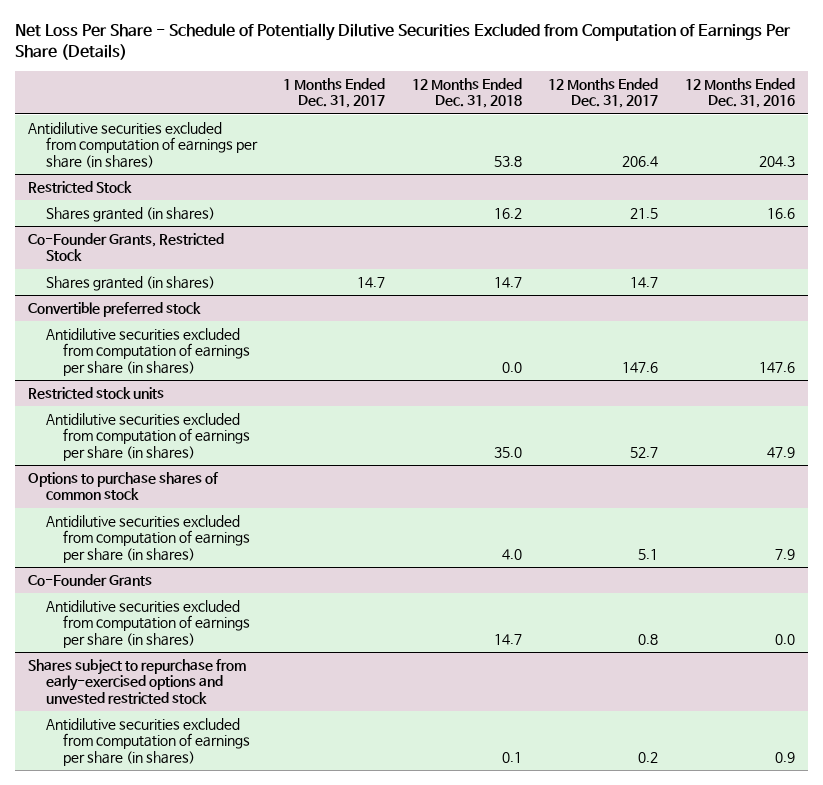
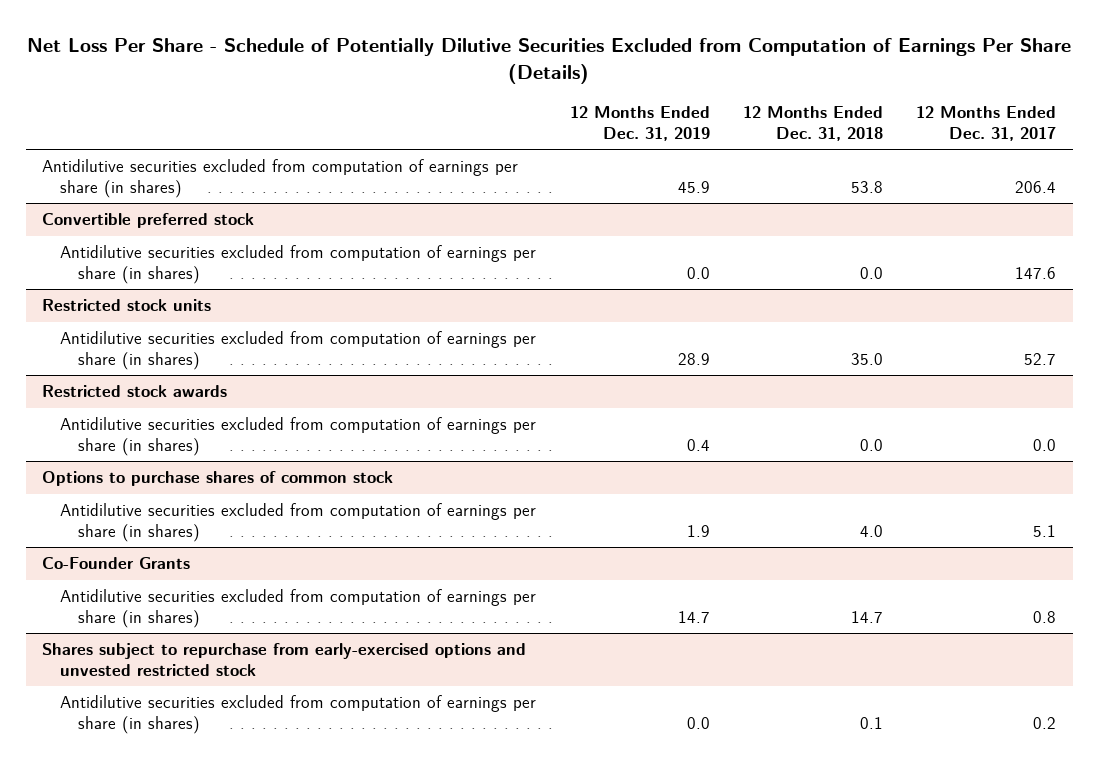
[283,78,386,109] 1 Months Ended Dec. 31, 2017 -> none
[684,78,795,109] 12 Months Ended Dec. 31, 2016 -> none
none -> [569,106,710,141] 12 Months Ended Dec. 31, 2019
[28,181,133,194] Restricted Stock -> none
[45,207,215,223] Shares granted (in shares) -> none
[28,233,225,262] Co-Founder Grants, Restricted Stock -> none
[45,276,215,292] Shares granted (in shares) -> none
none -> [42,385,228,398] Restricted stock awards
none -> [60,417,537,456] Antidilutive securities excluded from computation of earnings per share (in shares)

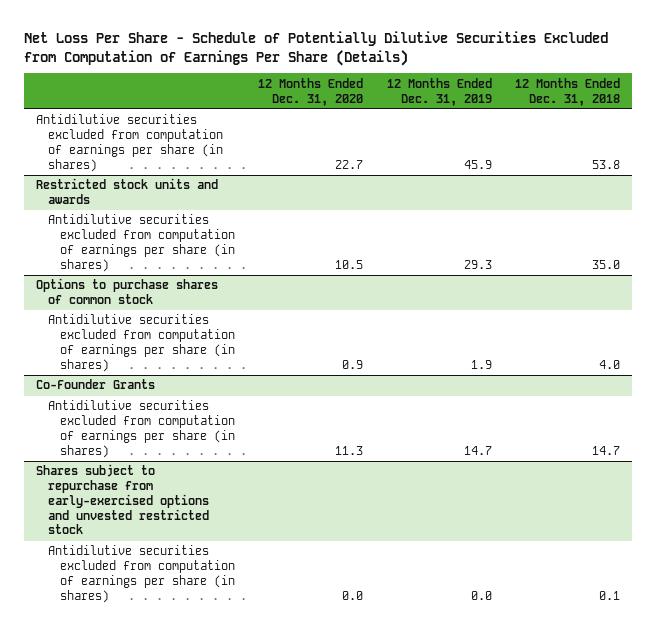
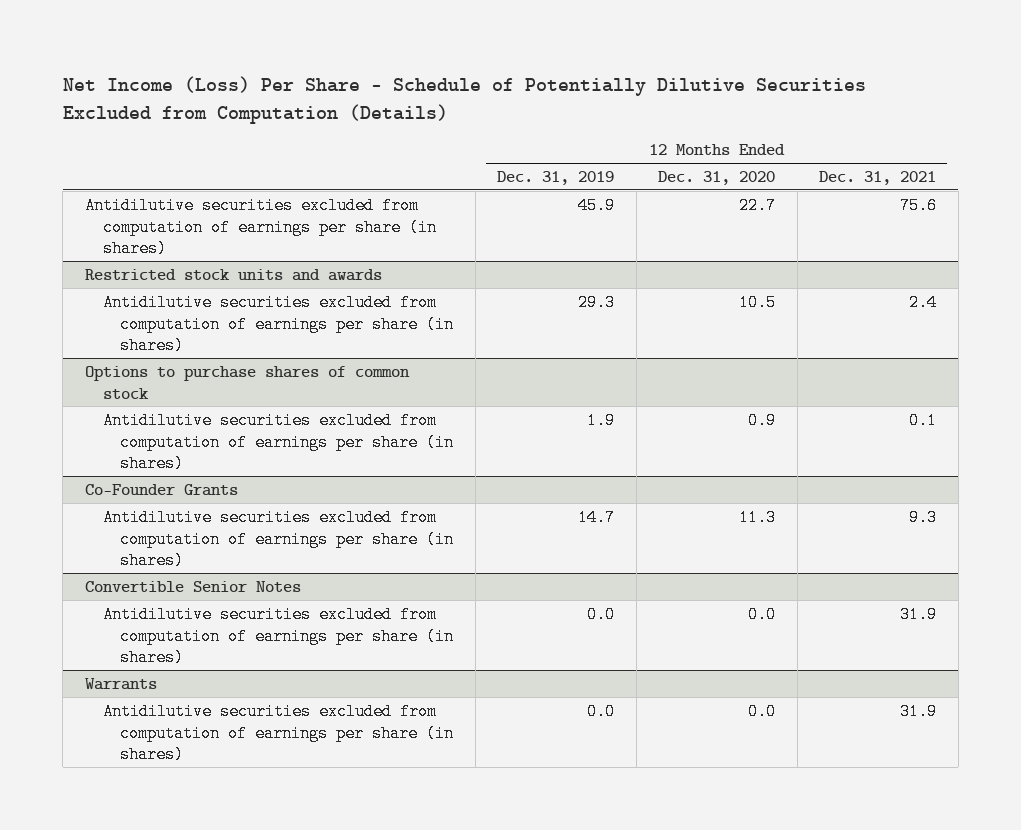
[24,30,609,66] Net Loss Per Share - Schedule of Potentially Dilutive Securities Excluded from Computation of Earnings Per Share (Details) -> [62,75,866,124] Net Income (Loss) Per Share - Schedule of Potentially Dilutive Securities Excluded from Computation (Details)
[515,77,621,106] 12 Months Ended Dec. 31, 2018 -> none
none -> [819,171,937,186] Dec. 31, 2021
[36,464,210,535] Shares subject to repurchase from early-exercised options and unvested restricted stock -> none
none -> [84,580,301,592] Convertible Senior Notes
none -> [84,677,157,690] Warrants
none -> [102,702,455,764] Antidilutive securities excluded from computation of earnings per share (in shares)

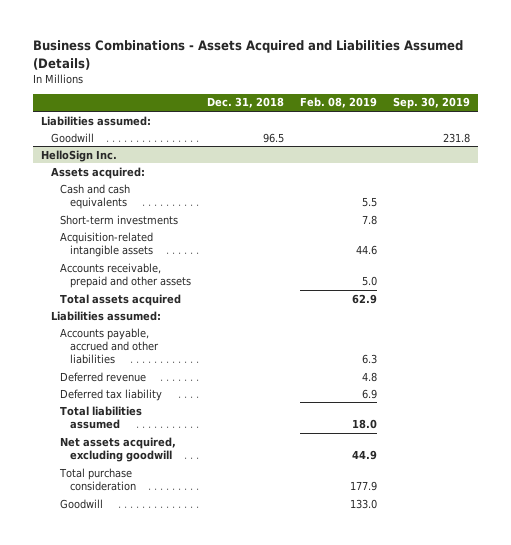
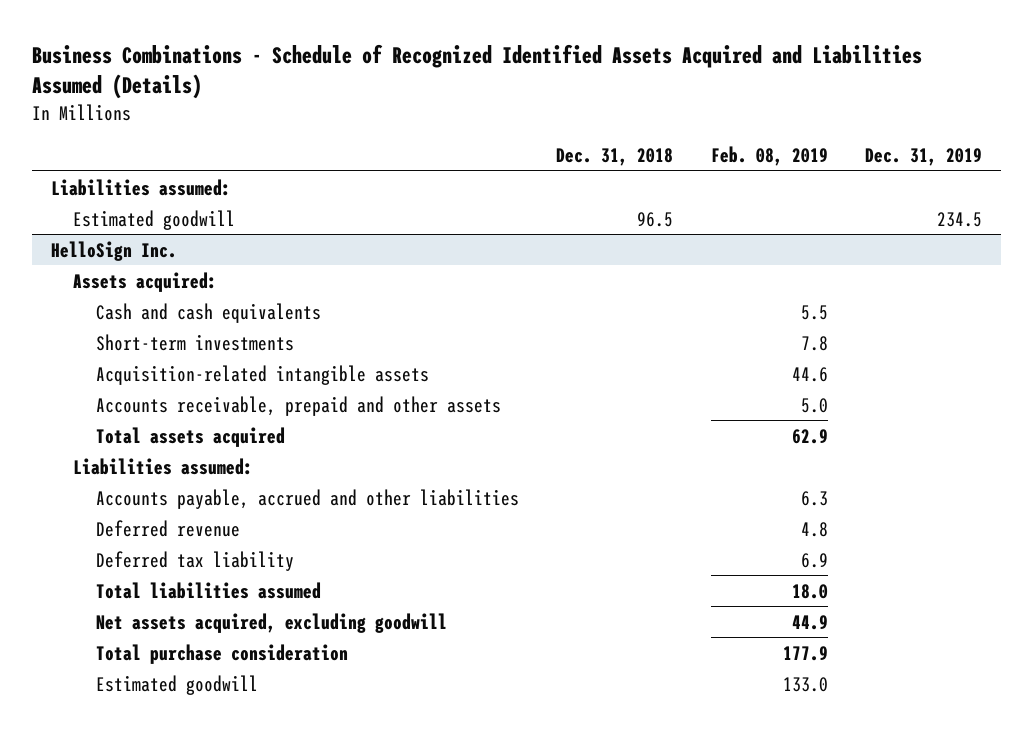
[33,40,464,70] Business Combinations - Assets Acquired and Liabilities Assumed (Details) -> [32,43,923,100] Business Combinations - Schedule of Recognized Identified Assets Acquired and Liabilities Assumed (Details)
[392,97,470,110] Sep. 30, 2019 -> none
none -> [865,147,983,166] Dec. 31, 2019
[50,132,94,143] Goodwill -> [73,209,236,230] Estimated goodwill
[60,498,104,509] Goodwill -> [95,674,258,695] Estimated goodwill

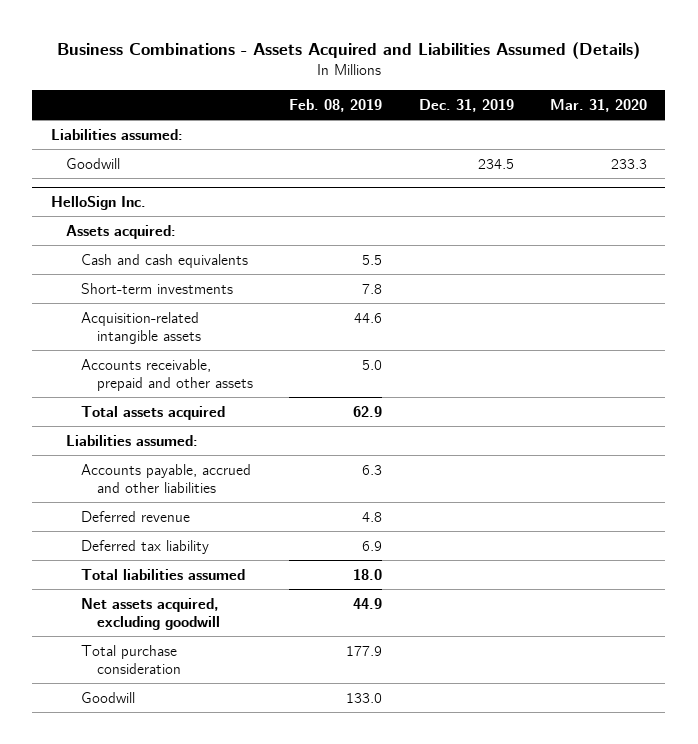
[32,43,923,100] Business Combinations - Schedule of Recognized Identified Assets Acquired and Liabilities Assumed (Details) -> [56,42,640,60] Business Combinations - Assets Acquired and Liabilities Assumed (Details)
[556,147,674,166] Dec. 31, 2018 -> none
none -> [550,98,648,112] Mar. 31, 2020
[73,209,236,230] Estimated goodwill -> [65,157,120,169] Goodwill
[95,674,258,695] Estimated goodwill -> [81,691,136,703] Goodwill

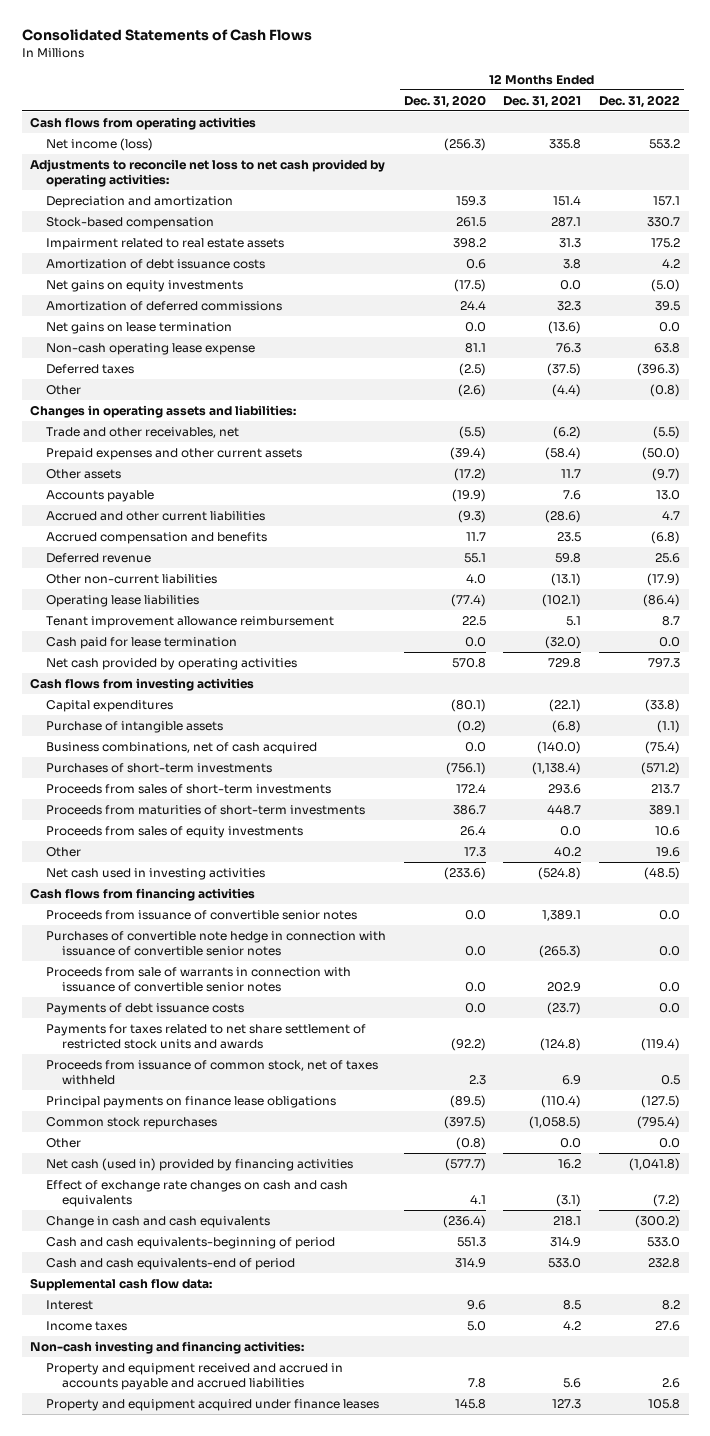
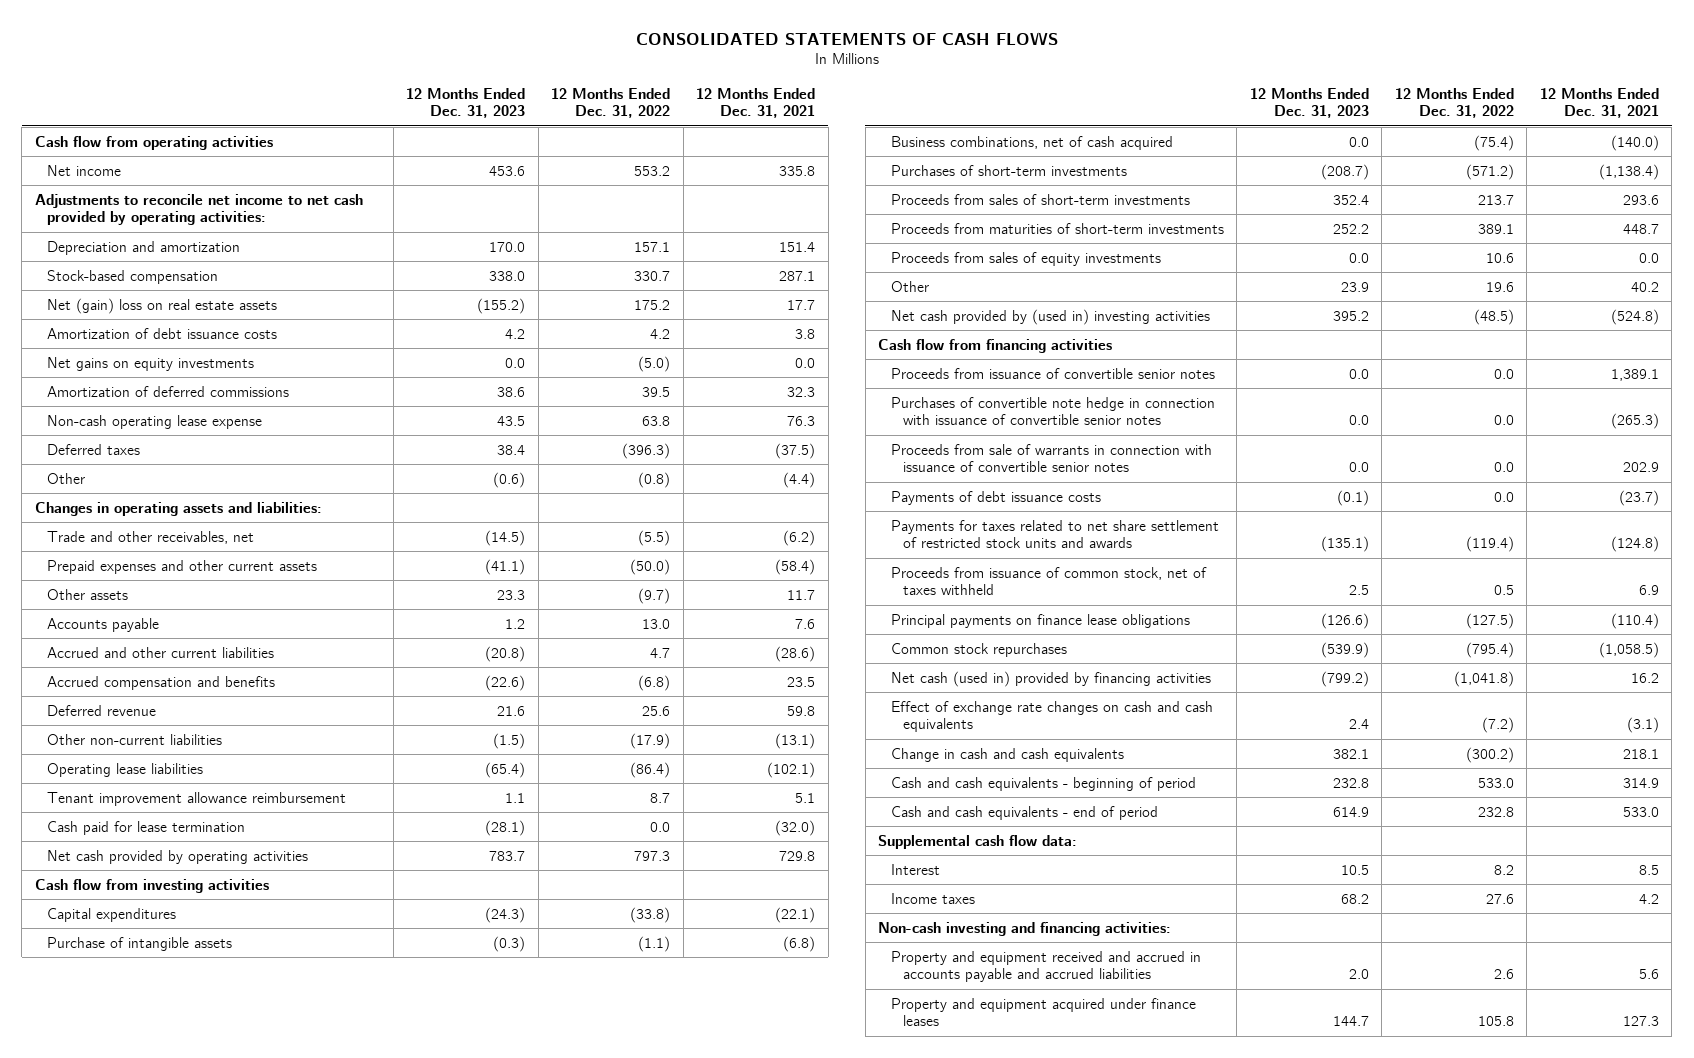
[21,29,312,42] Consolidated Statements of Cash Flows -> [635,31,1058,45] CONSOLIDATED STATEMENTS OF CASH FLOWS
[403,94,486,108] Dec. 31, 2020 -> none
none -> [406,87,526,119] 12 Months Ended Dec. 31, 2023
[30,116,257,130] Cash flows from operating activities -> [34,135,273,150] Cash flow from operating activities
[46,137,154,151] Net income (loss) -> [47,164,122,176] Net income
[30,158,386,188] Adjustments to reconcile net loss to net cash provided by operating activities: -> [34,193,363,226] Adjustments to reconcile net income to net cash provided by operating activities:
[46,237,285,250] Impairment related to real estate assets -> none
none -> [47,297,278,314] Net (gain) loss on real estate assets
[46,321,233,334] Net gains on lease termination -> none
[30,677,255,691] Cash flows from investing activities -> [34,878,269,893] Cash flow from investing activities
[46,867,266,880] Net cash used in investing activities -> [890,308,1210,325] Net cash provided by (used in) investing activities
[30,887,256,901] Cash flows from financing activities -> [878,338,1113,353] Cash flow from financing activities
[46,1137,82,1148] Other -> none
[46,1236,336,1249] Cash and cash equivalents-beginning of period -> [890,776,1196,791] Cash and cash equivalents - beginning of period
[46,1257,296,1270] Cash and cash equivalents-end of period -> [890,805,1158,820] Cash and cash equivalents - end of period

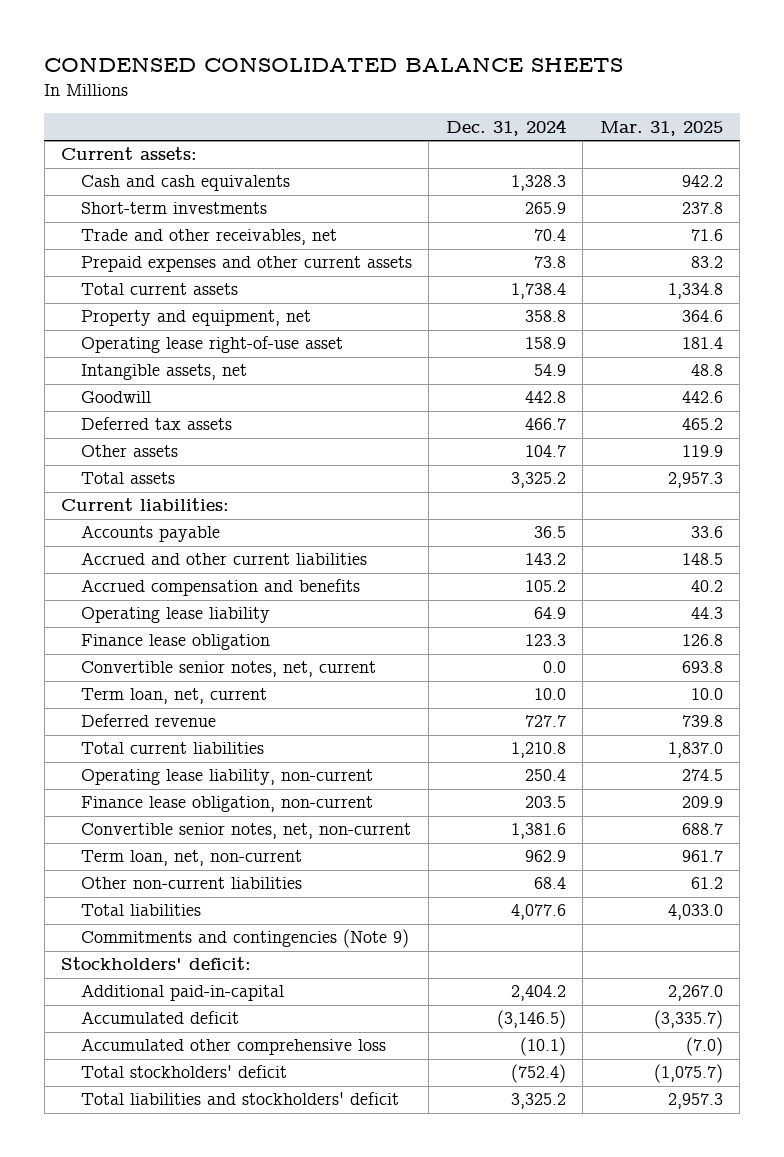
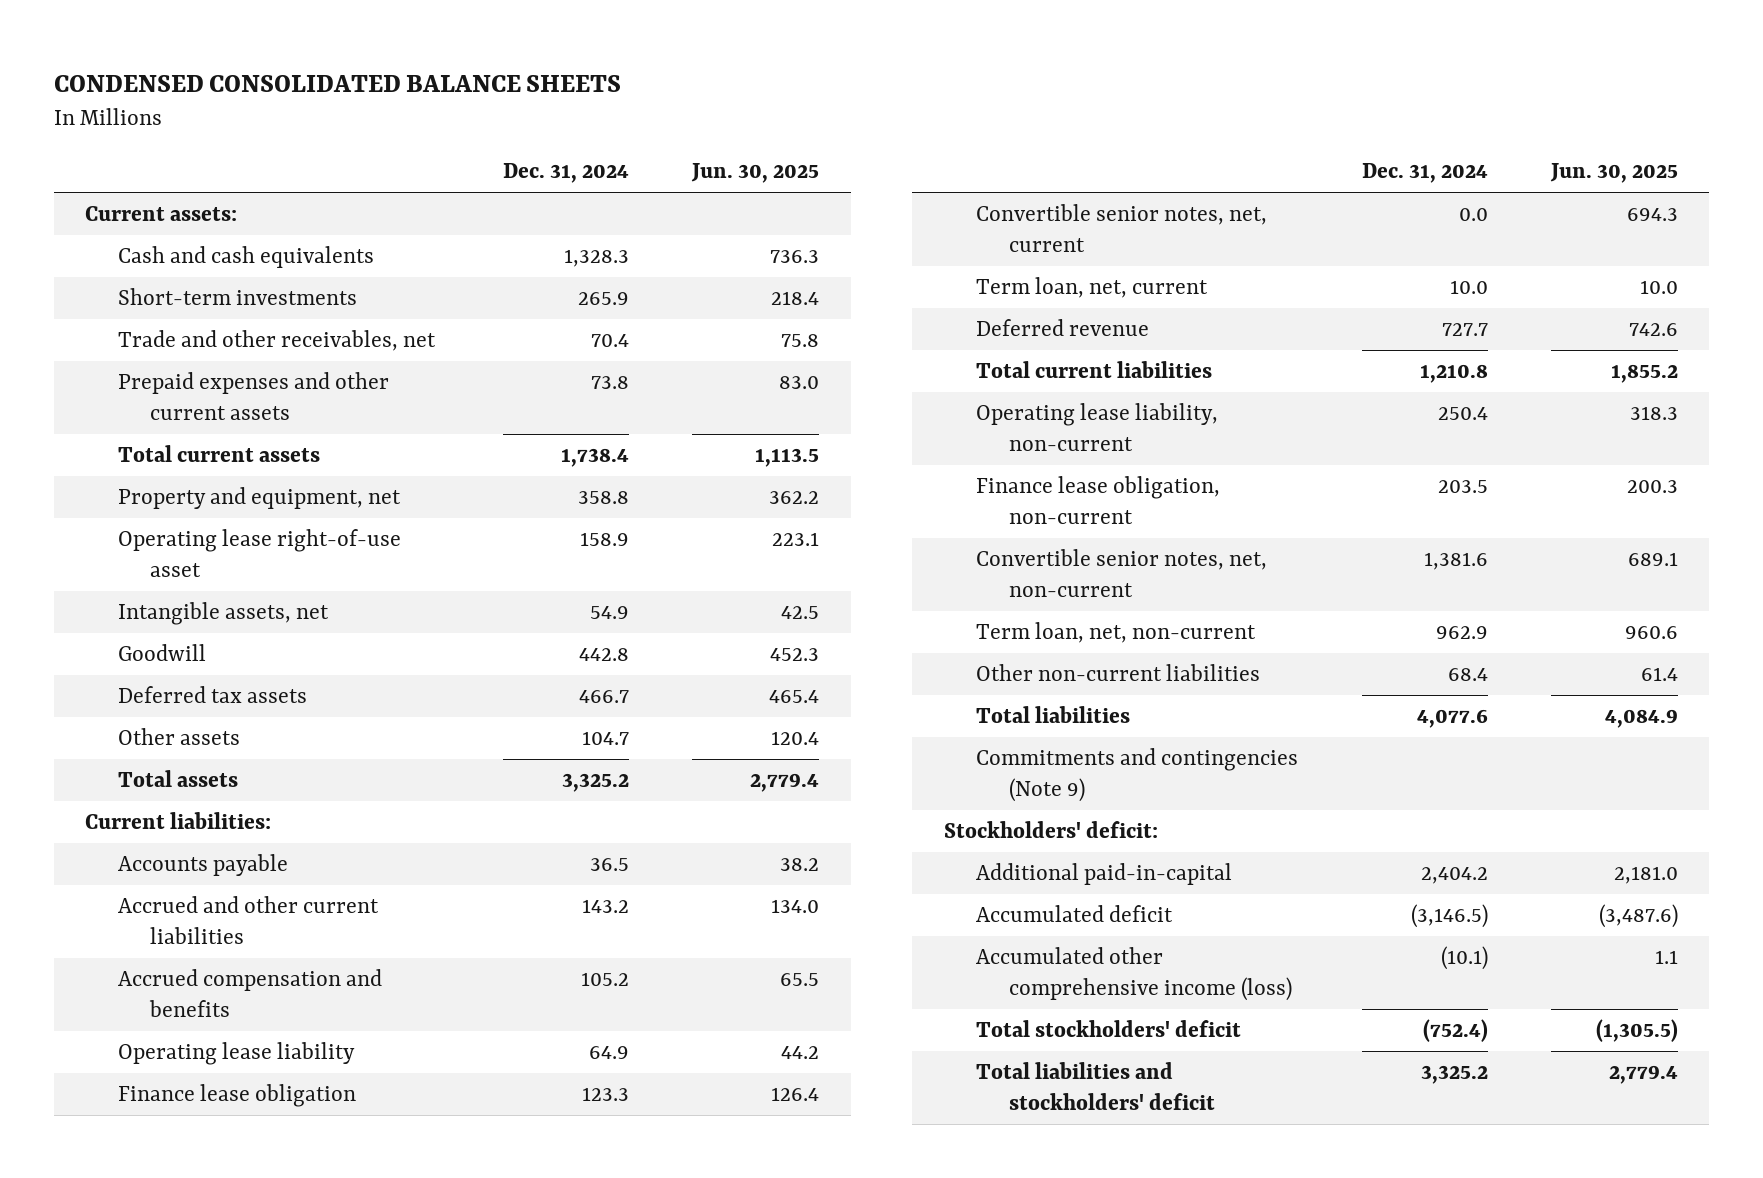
[599,120,723,136] Mar. 31, 2025 -> none
none -> [690,163,819,184] Jun. 30, 2025
[81,1038,387,1056] Accumulated other comprehensive loss -> [976,947,1292,1001] Accumulated other comprehensive income (loss)

